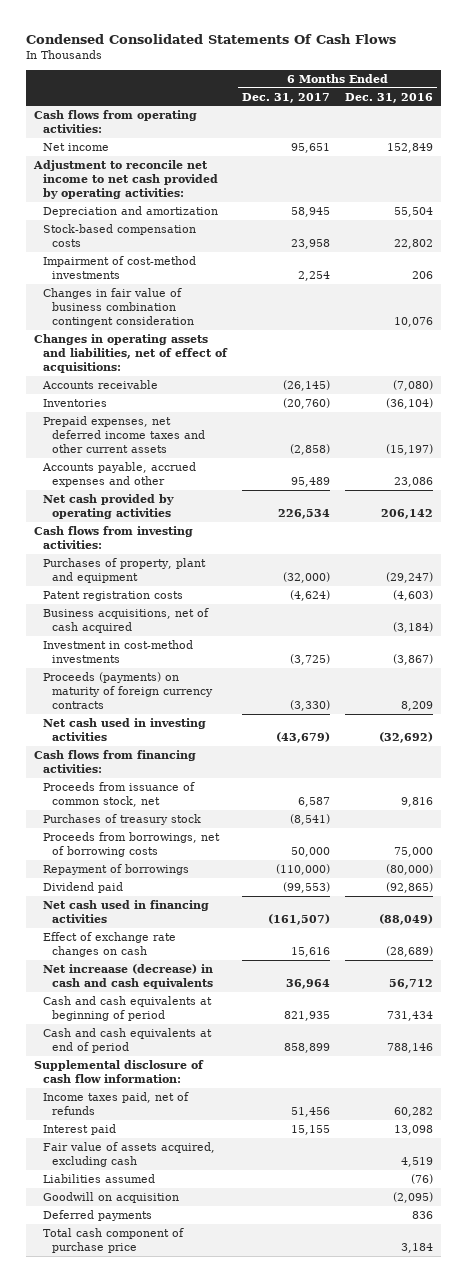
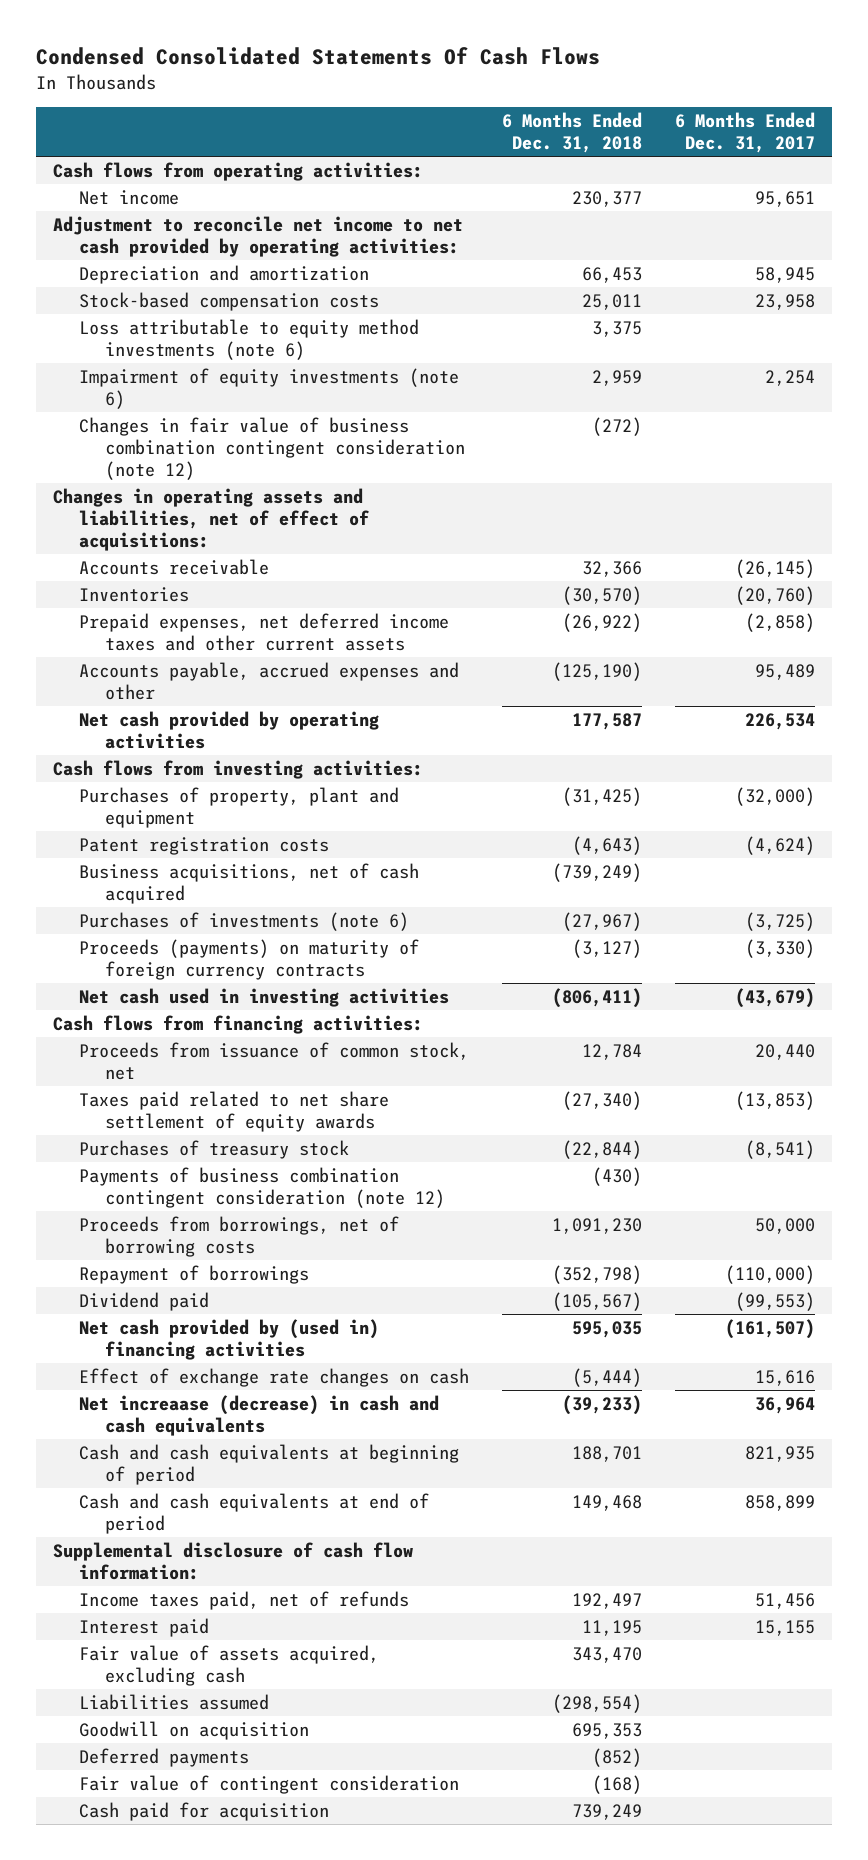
[345,92,434,103] Dec. 31, 2016 -> none
none -> [502,111,643,153] 6 Months Ended Dec. 31, 2018
none -> [79,318,420,360] Loss attributable to equity method investments (note 6)
[42,255,196,279] Impairment of cost-method investments -> [79,367,460,409] Impairment of equity investments (note 6)
[42,287,194,327] Changes in fair value of business combination contingent consideration -> [79,416,466,480] Changes in fair value of business combination contingent consideration (note 12)
[42,639,193,663] Investment in cost-method investments -> [79,911,410,931] Purchases of investments (note 6)
[298,796,331,807] 6,587 -> [755,1043,816,1060] 20,440
none -> [79,1090,390,1132] Taxes paid related to net share settlement of equity awards
none -> [79,1166,446,1208] Payments of business combination contingent consideration (note 12)
[42,899,209,923] Net cash used in financing activities -> [79,1318,380,1360] Net cash provided by (used in) financing activities
none -> [79,1774,460,1794] Fair value of contingent consideration
[42,1227,184,1253] Total cash component of purchase price -> [79,1801,330,1821] Cash paid for acquisition

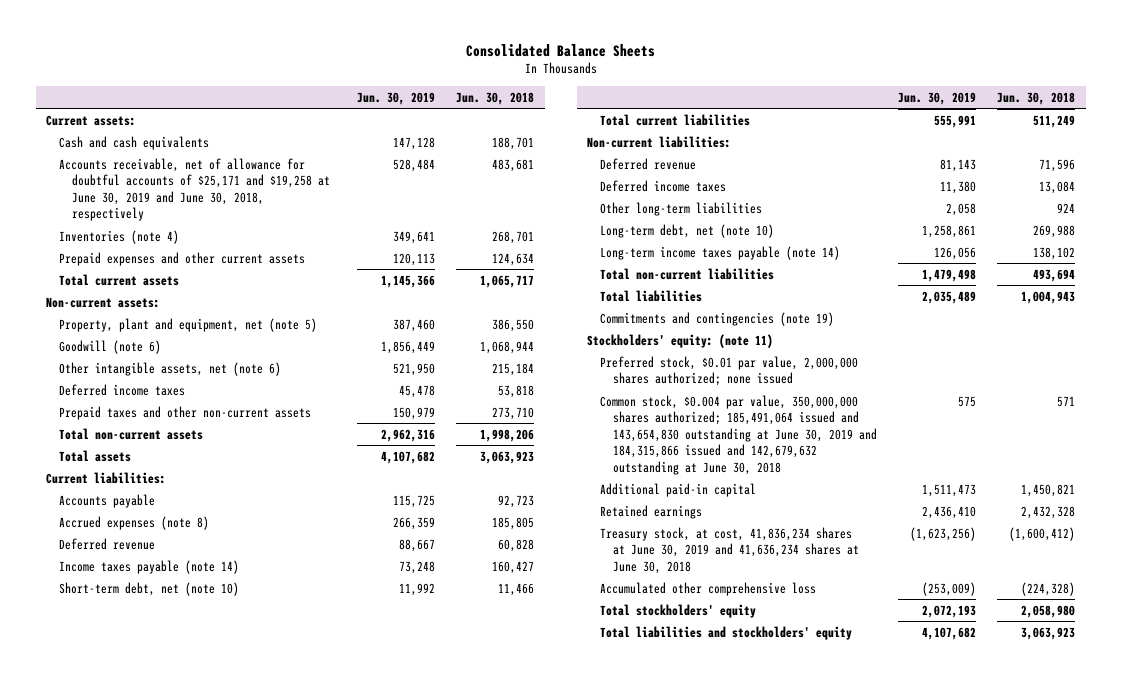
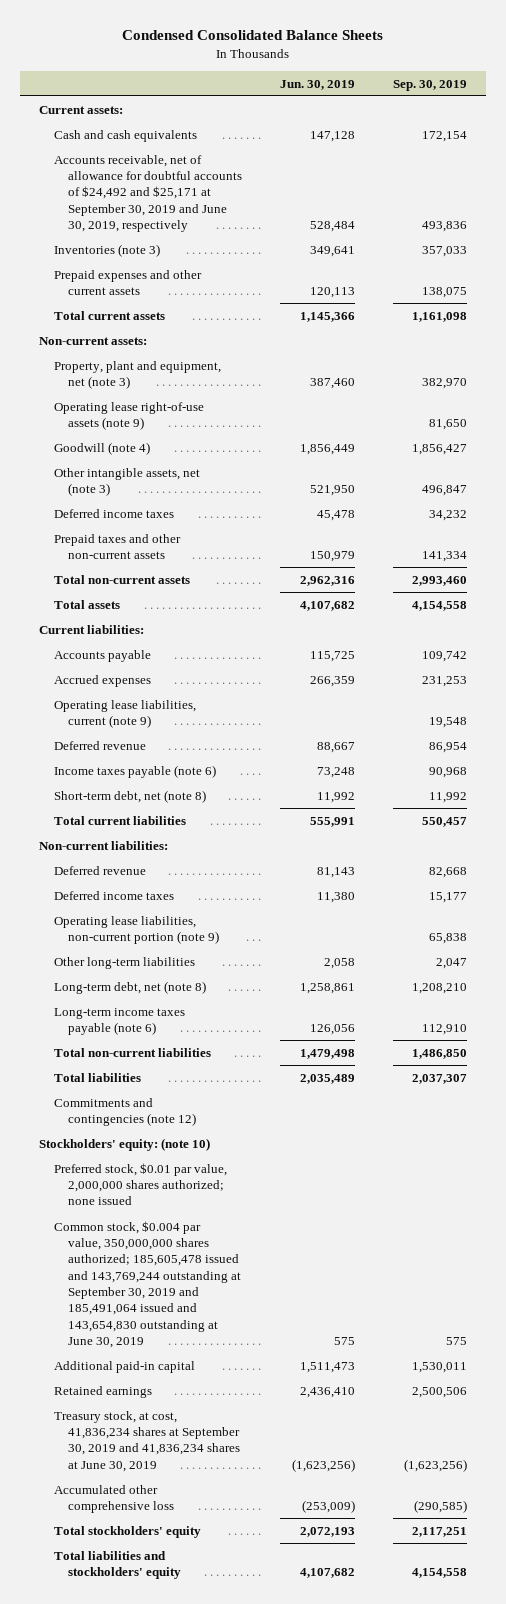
[465,43,655,57] Consolidated Balance Sheets -> [122,30,384,41] Condensed Consolidated Balance Sheets
[456,91,535,105] Jun. 30, 2018 -> none
none -> [393,79,468,91] Sep. 30, 2019
[59,157,331,222] Accounts receivable, net of allowance for doubtful accounts of $25,171 and $19,258 at June 30, 2019 and June 30, 2018, respectively -> [53,154,243,232] Accounts receivable, net of allowance for doubtful accounts of $24,492 and $25,171 at September 30, 2019 and June 30, 2019, respectively
[59,229,180,244] Inventories (note 4) -> [53,243,160,257] Inventories (note 3)
[59,317,318,332] Property, plant and equipment, net (note 5) -> [53,360,221,390] Property, plant and equipment, net (note 3)
none -> [53,401,204,431] Operating lease right-of-use assets (note 9)
[59,339,162,354] Goodwill (note 6) -> [53,441,150,455] Goodwill (note 4)
[59,361,282,376] Other intangible assets, net (note 6) -> [53,467,200,497] Other intangible assets, net (note 3)
[59,515,210,530] Accrued expenses (note 8) -> [53,674,151,687] Accrued expenses
none -> [53,699,196,729] Operating lease liabilities, current (note 9)
[59,559,240,574] Income taxes payable (note 14) -> [53,764,216,778] Income taxes payable (note 6)
[59,581,240,596] Short-term debt, net (note 10) -> [53,789,206,803] Short-term debt, net (note 8)
none -> [53,915,220,945] Operating lease liabilities, non-current portion (note 9)
[600,223,775,238] Long-term debt, net (note 10) -> [53,980,206,994] Long-term debt, net (note 8)
[600,245,841,260] Long-term income taxes payable (note 14) -> [53,1007,185,1036] Long-term income taxes payable (note 6)
[600,311,835,326] Commitments and contingencies (note 19) -> [53,1097,197,1127] Commitments and contingencies (note 12)
[587,333,774,348] Stockholders' equity: (note 11) -> [39,1137,211,1151] Stockholders' equity: (note 10)
[600,394,878,475] Common stock, $0.004 par value, 350,000,000 shares authorized; 185,491,064 issued and 143,654,830 outstanding at June 30, 2019 and 184,315,866 issued and 142,679,632 outstanding at June 30, 2018 -> [53,1220,242,1348] Common stock, $0.004 par value, 350,000,000 shares authorized; 185,605,478 issued and 143,769,244 outstanding at September 30, 2019 and 185,491,064 issued and 143,654,830 outstanding at June 30, 2019
[600,526,860,574] Treasury stock, at cost, 41,836,234 shares at June 30, 2019 and 41,636,234 shares at June 30, 2018 -> [53,1410,241,1472] Treasury stock, at cost, 41,836,234 shares at September 30, 2019 and 41,836,234 shares at June 30, 2019

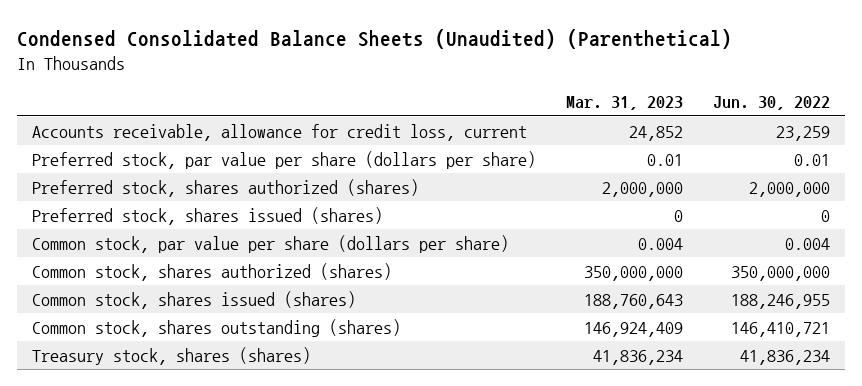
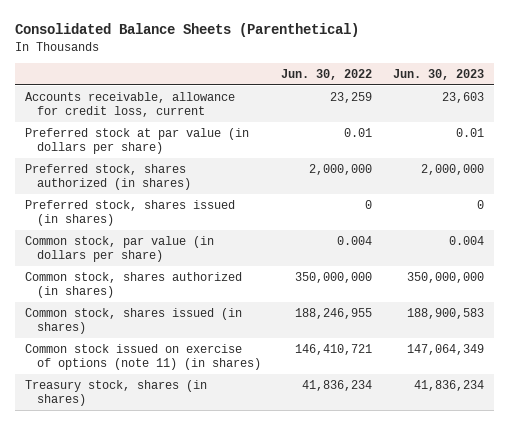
[16,28,732,49] Condensed Consolidated Balance Sheets (Unaudited) (Parenthetical) -> [15,23,360,38] Consolidated Balance Sheets (Parenthetical)
[565,96,683,111] Mar. 31, 2023 -> none
none -> [392,68,484,80] Jun. 30, 2023
[31,150,536,169] Preferred stock, par value per share (dollars per share) -> [25,127,250,155] Preferred stock at par value (in dollars per share)
[31,178,419,197] Preferred stock, shares authorized (shares) -> [25,163,191,191] Preferred stock, shares authorized (in shares)
[31,206,383,225] Preferred stock, shares issued (shares) -> [25,199,236,227] Preferred stock, shares issued (in shares)
[31,234,509,253] Common stock, par value per share (dollars per share) -> [25,235,215,263] Common stock, par value (in dollars per share)
[31,262,392,281] Common stock, shares authorized (shares) -> [25,271,243,299] Common stock, shares authorized (in shares)
[31,290,356,309] Common stock, shares issued (shares) -> [25,307,243,335] Common stock, shares issued (in shares)
[31,318,401,337] Common stock, shares outstanding (shares) -> [25,343,261,371] Common stock issued on exercise of options (note 11) (in shares)
[31,346,311,365] Treasury stock, shares (shares) -> [25,379,208,407] Treasury stock, shares (in shares)

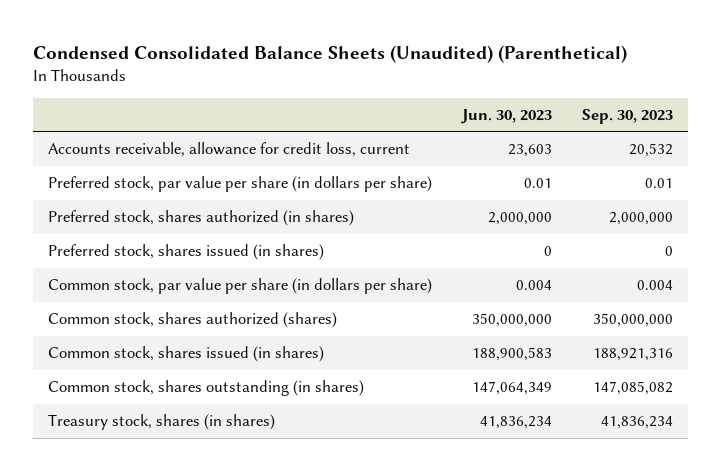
[15,23,360,38] Consolidated Balance Sheets (Parenthetical) -> [33,44,628,63] Condensed Consolidated Balance Sheets (Unaudited) (Parenthetical)
[281,68,373,80] Jun. 30, 2022 -> none
none -> [582,108,674,124] Sep. 30, 2023
[25,127,250,155] Preferred stock at par value (in dollars per share) -> [48,176,433,193] Preferred stock, par value per share (in dollars per share)
[25,235,215,263] Common stock, par value (in dollars per share) -> [48,278,433,295] Common stock, par value per share (in dollars per share)
[25,271,243,299] Common stock, shares authorized (in shares) -> [48,312,338,329] Common stock, shares authorized (shares)
[25,343,261,371] Common stock issued on exercise of options (note 11) (in shares) -> [48,380,365,397] Common stock, shares outstanding (in shares)

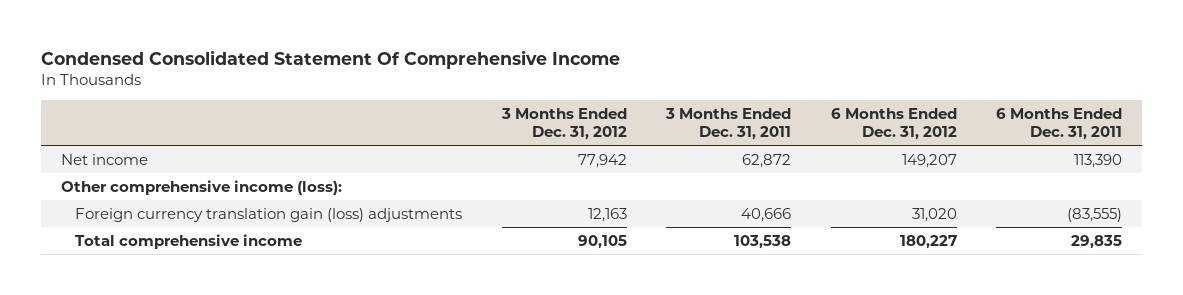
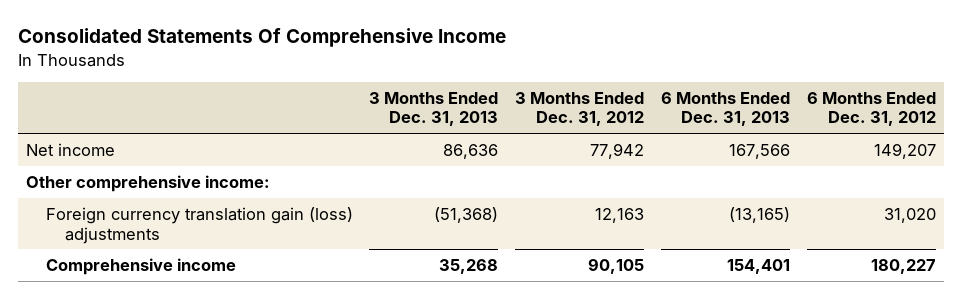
[41,49,621,69] Condensed Consolidated Statement Of Comprehensive Income -> [18,28,507,48] Consolidated Statements Of Comprehensive Income
[665,107,792,140] 3 Months Ended Dec. 31, 2011 -> none
[995,107,1122,140] 6 Months Ended Dec. 31, 2011 -> none
none -> [369,91,499,127] 3 Months Ended Dec. 31, 2013
none -> [661,91,791,127] 6 Months Ended Dec. 31, 2013
[60,179,342,195] Other comprehensive income (loss): -> [26,174,271,192] Other comprehensive income:
[75,233,303,249] Total comprehensive income -> [45,257,236,275] Comprehensive income

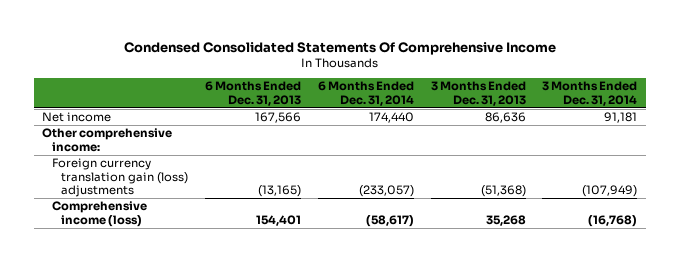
[18,28,507,48] Consolidated Statements Of Comprehensive Income -> [123,41,556,55] Condensed Consolidated Statements Of Comprehensive Income
[515,91,645,127] 3 Months Ended Dec. 31, 2012 -> none
[806,91,936,127] 6 Months Ended Dec. 31, 2012 -> none
none -> [317,81,414,106] 6 Months Ended Dec. 31, 2014
none -> [542,81,638,106] 3 Months Ended Dec. 31, 2014
[45,257,236,275] Comprehensive income -> [51,201,147,227] Comprehensive income (loss)

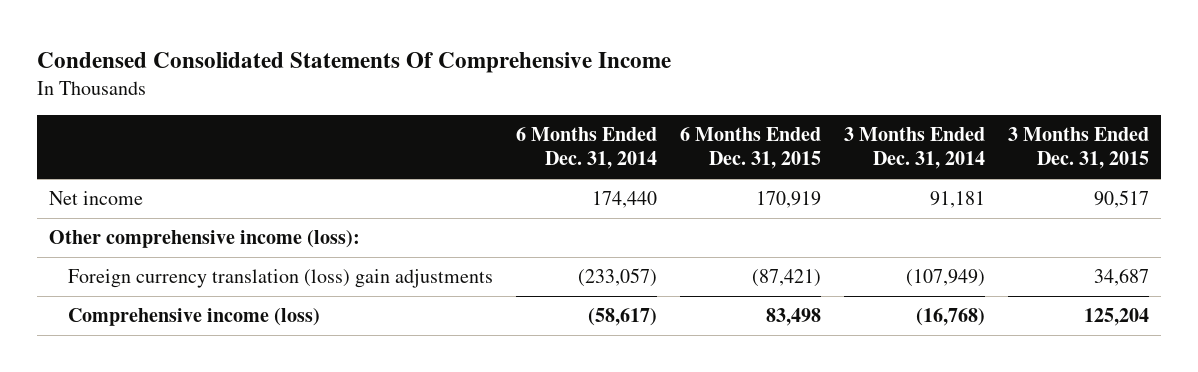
[205,81,302,106] 6 Months Ended Dec. 31, 2013 -> none
[430,81,526,106] 3 Months Ended Dec. 31, 2013 -> none
none -> [680,126,822,170] 6 Months Ended Dec. 31, 2015
none -> [1008,126,1150,170] 3 Months Ended Dec. 31, 2015
[42,128,173,152] Other comprehensive income: -> [48,230,360,249] Other comprehensive income (loss):
[51,158,189,197] Foreign currency translation gain (loss) adjustments -> [68,269,494,289] Foreign currency translation (loss) gain adjustments

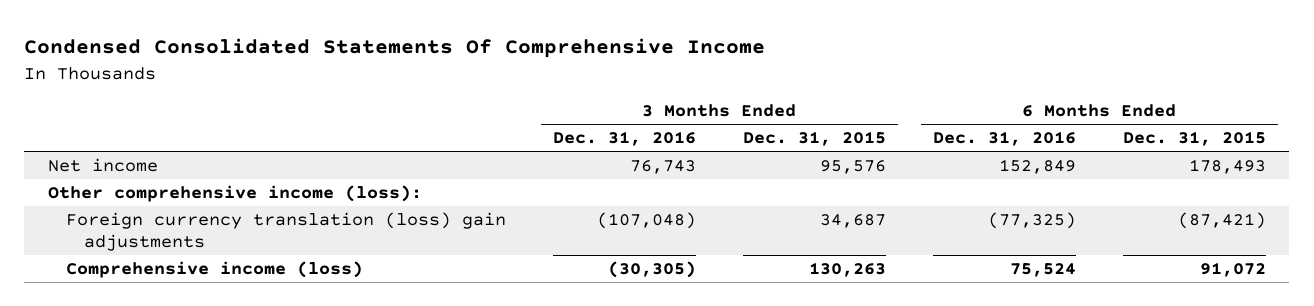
[516,126,658,170] 6 Months Ended Dec. 31, 2014 -> none
[844,126,986,170] 3 Months Ended Dec. 31, 2014 -> none
none -> [552,131,696,147] Dec. 31, 2016
none -> [932,131,1076,147] Dec. 31, 2016
[756,191,822,209] 170,919 -> [1188,159,1266,175] 178,493
[1094,190,1150,209] 90,517 -> [819,160,886,175] 95,576
[766,308,822,327] 83,498 -> [1199,262,1266,278] 91,072
[1084,308,1150,327] 125,204 -> [808,262,886,278] 130,263

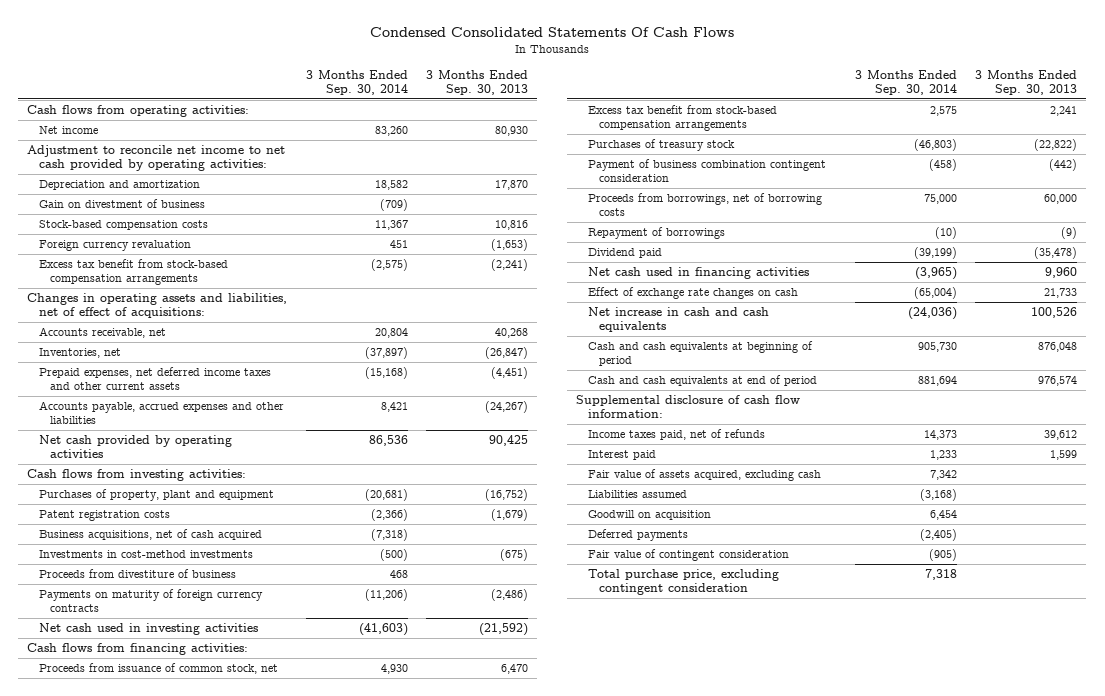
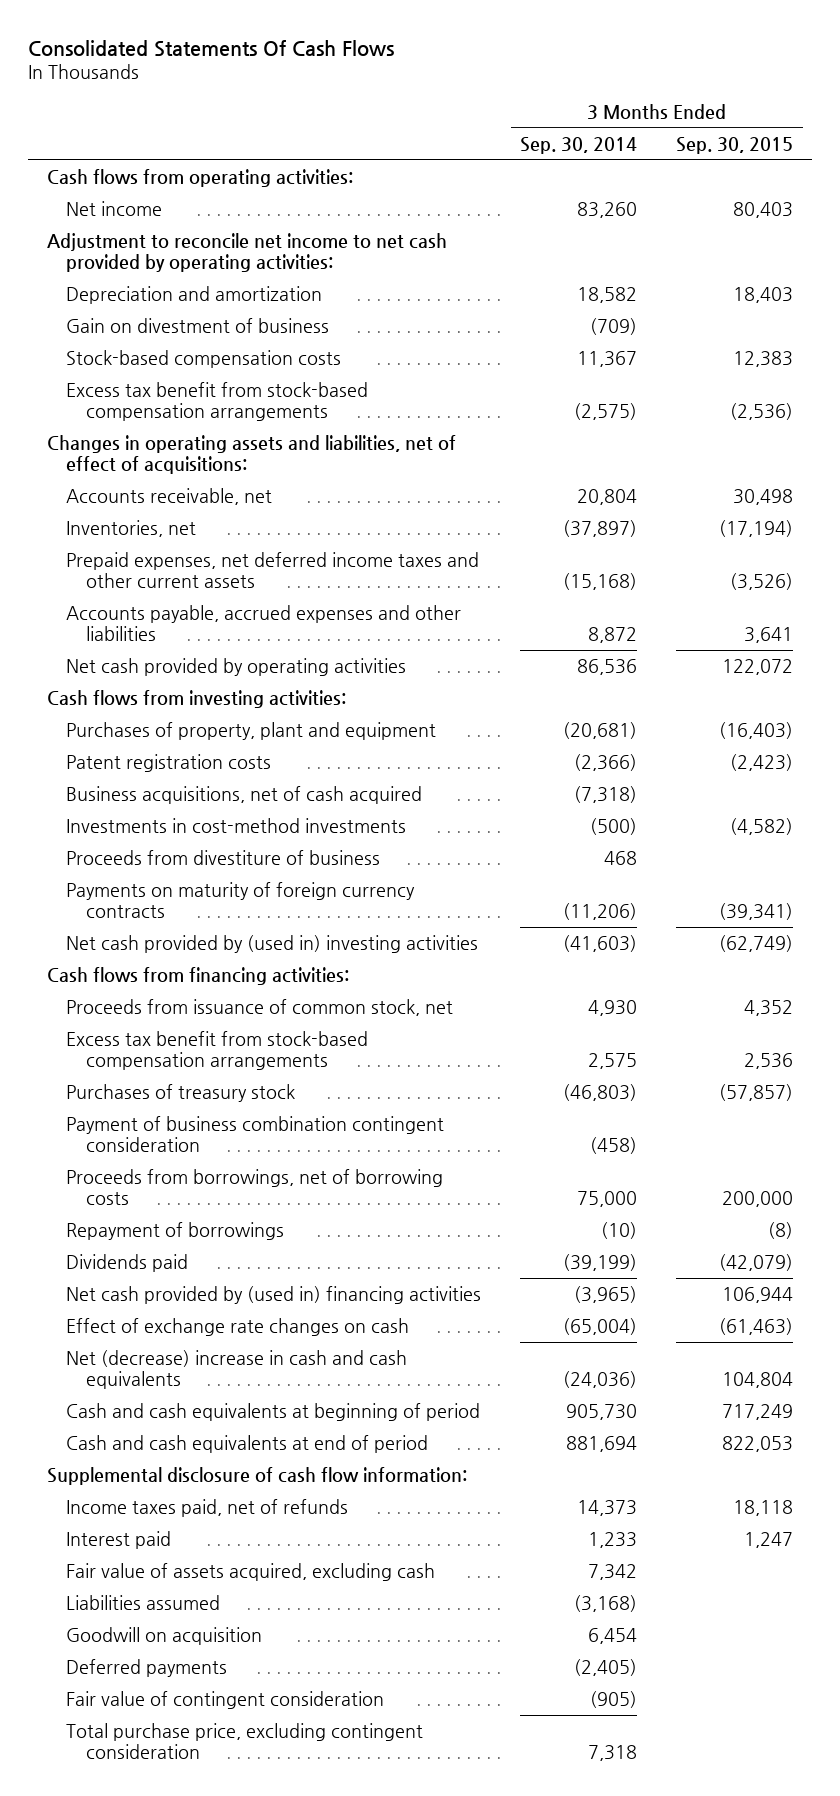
[370,26,735,37] Condensed Consolidated Statements Of Cash Flows -> [27,39,394,57] Consolidated Statements Of Cash Flows
[426,69,529,96] 3 Months Ended Sep. 30, 2013 -> none
none -> [676,137,794,155] Sep. 30, 2015
[38,239,191,251] Foreign currency revaluation -> none
[380,401,408,412] 8,421 -> [588,627,638,644] 8,872
[38,622,258,635] Net cash used in investing activities -> [66,935,479,954] Net cash provided by (used in) investing activities
[587,247,662,258] Dividend paid -> [66,1254,189,1273] Dividends paid
[587,266,809,279] Net cash used in financing activities -> [66,1286,482,1305] Net cash provided by (used in) financing activities
[587,306,769,333] Net increase in cash and cash equivalents -> [66,1350,408,1390] Net (decrease) increase in cash and cash equivalents

